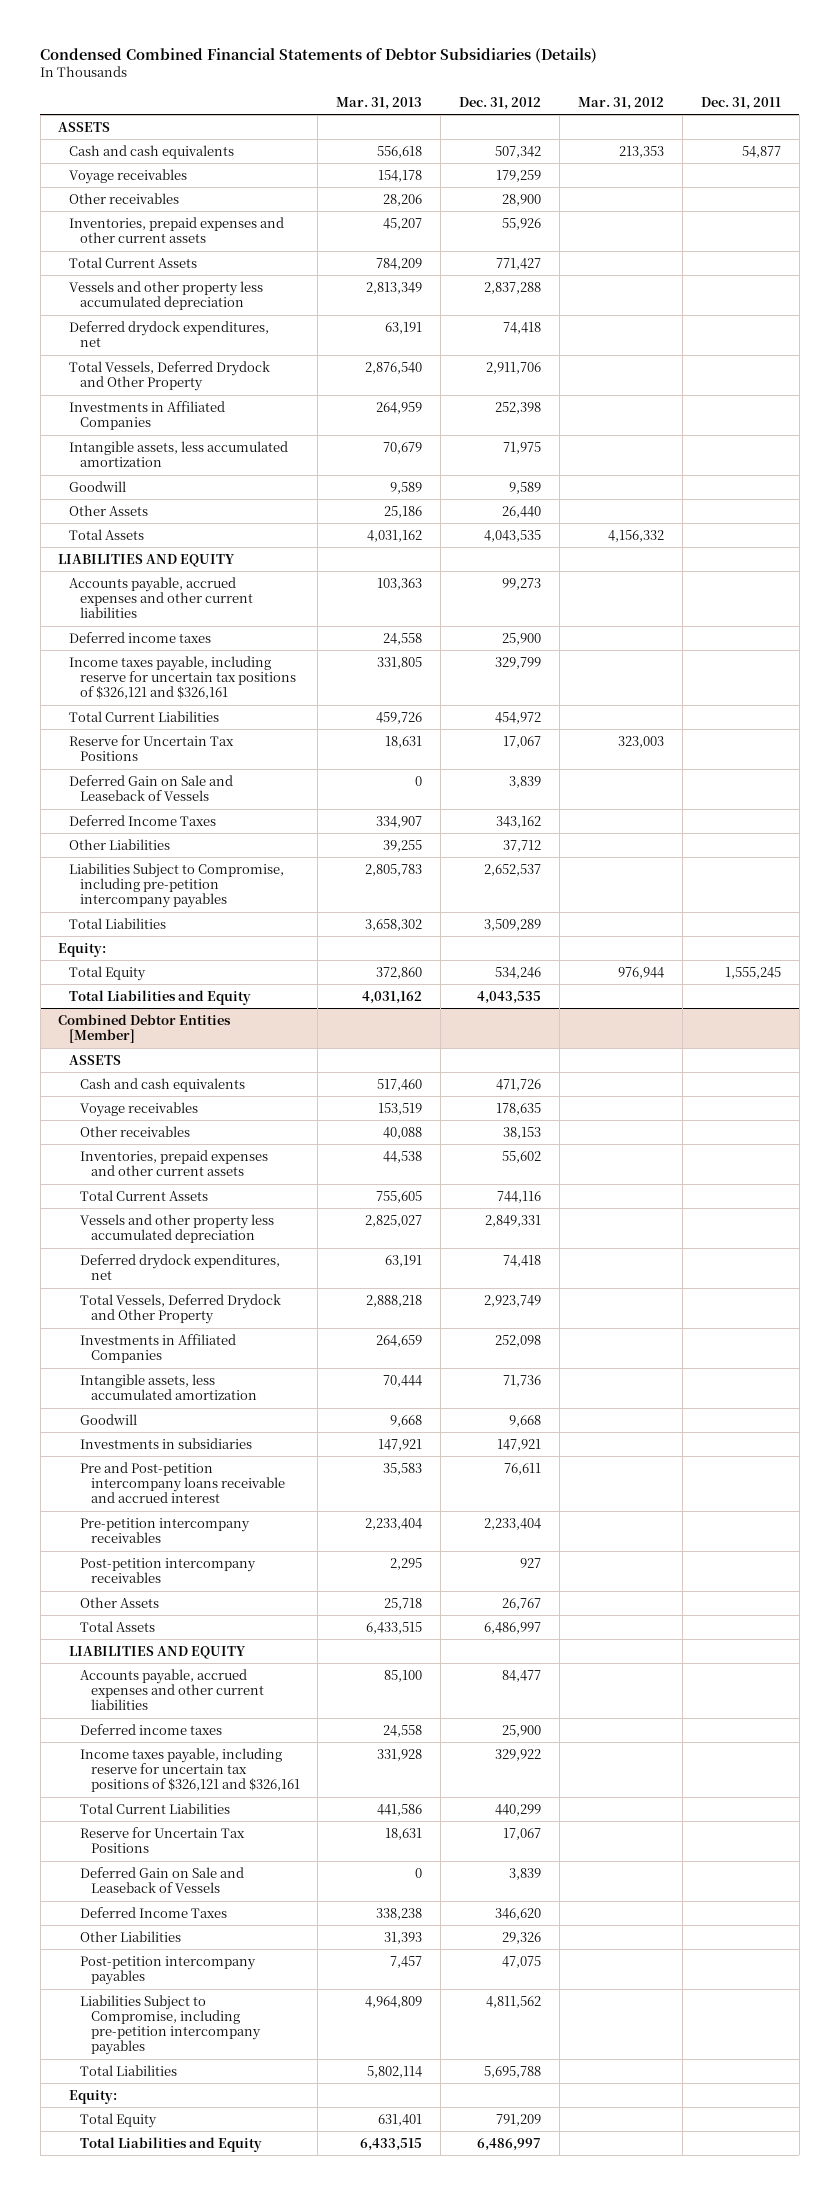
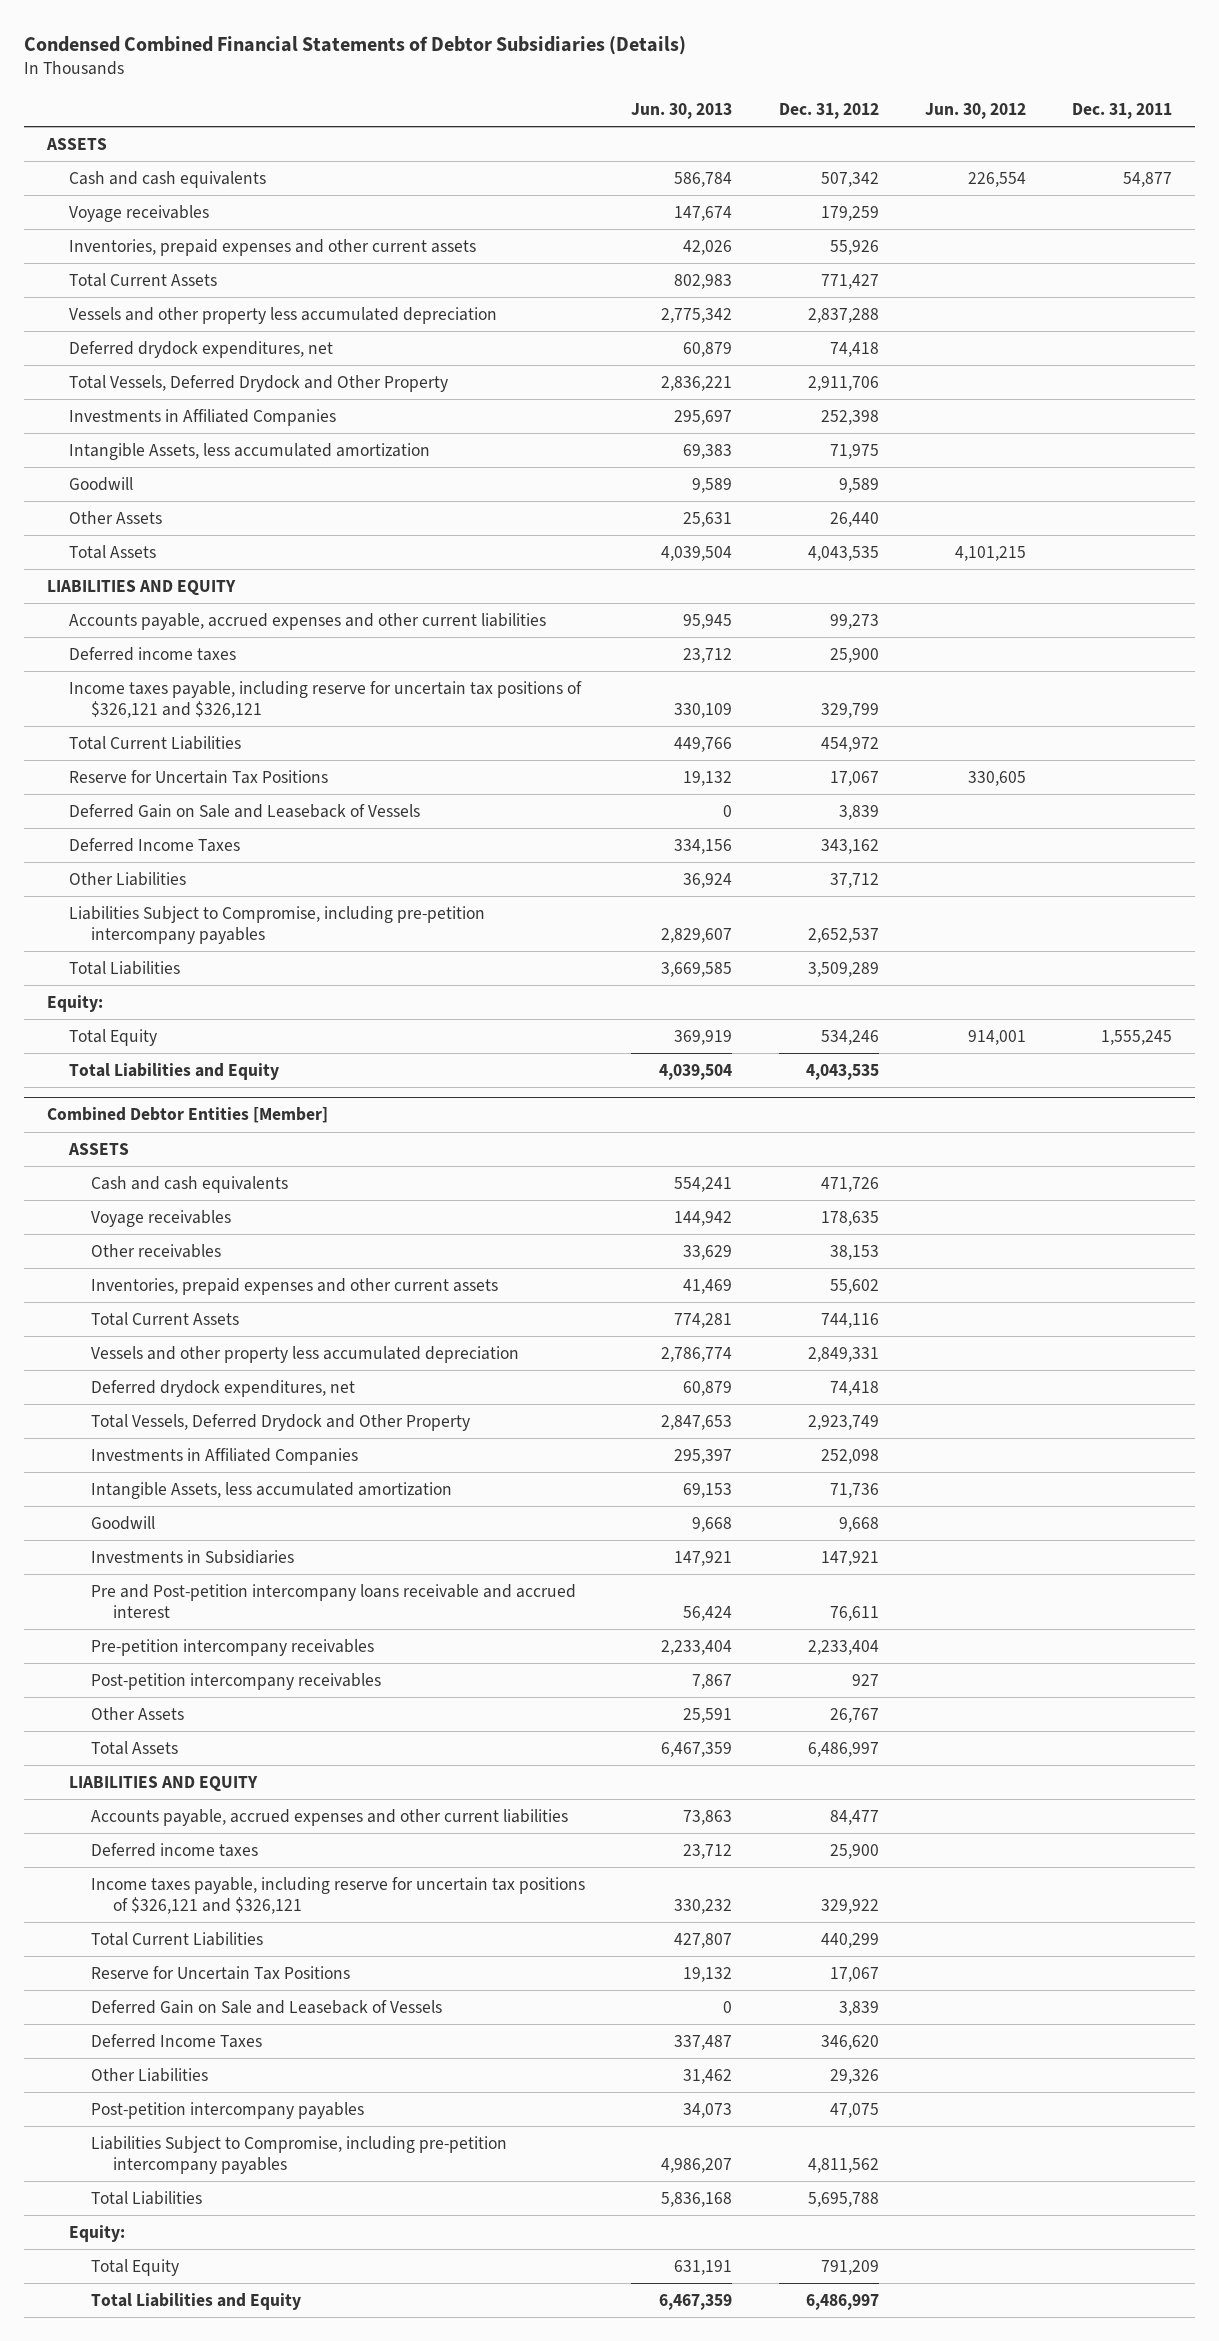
[336,96,423,110] Mar. 31, 2013 -> none
[577,96,664,110] Mar. 31, 2012 -> none
none -> [631,102,733,119] Jun. 30, 2013
none -> [924,102,1026,119] Jun. 30, 2012
[69,192,180,204] Other receivables -> none
[69,440,289,467] Intangible assets, less accumulated amortization -> [69,442,431,460] Intangible Assets, less accumulated amortization
[69,655,296,700] Income taxes payable, including reserve for uncertain tax positions of $326,121 and $326,161 -> [69,680,583,718] Income taxes payable, including reserve for uncertain tax positions of $326,121 and $326,121
[79,1373,257,1400] Intangible assets, less accumulated amortization -> [91,1481,453,1499] Intangible Assets, less accumulated amortization
[79,1437,252,1449] Investments in subsidiaries -> [91,1549,295,1564] Investments in Subsidiaries
[79,1747,300,1793] Income taxes payable, including reserve for uncertain tax positions of $326,121 and $326,161 -> [91,1876,586,1914] Income taxes payable, including reserve for uncertain tax positions of $326,121 and $326,121

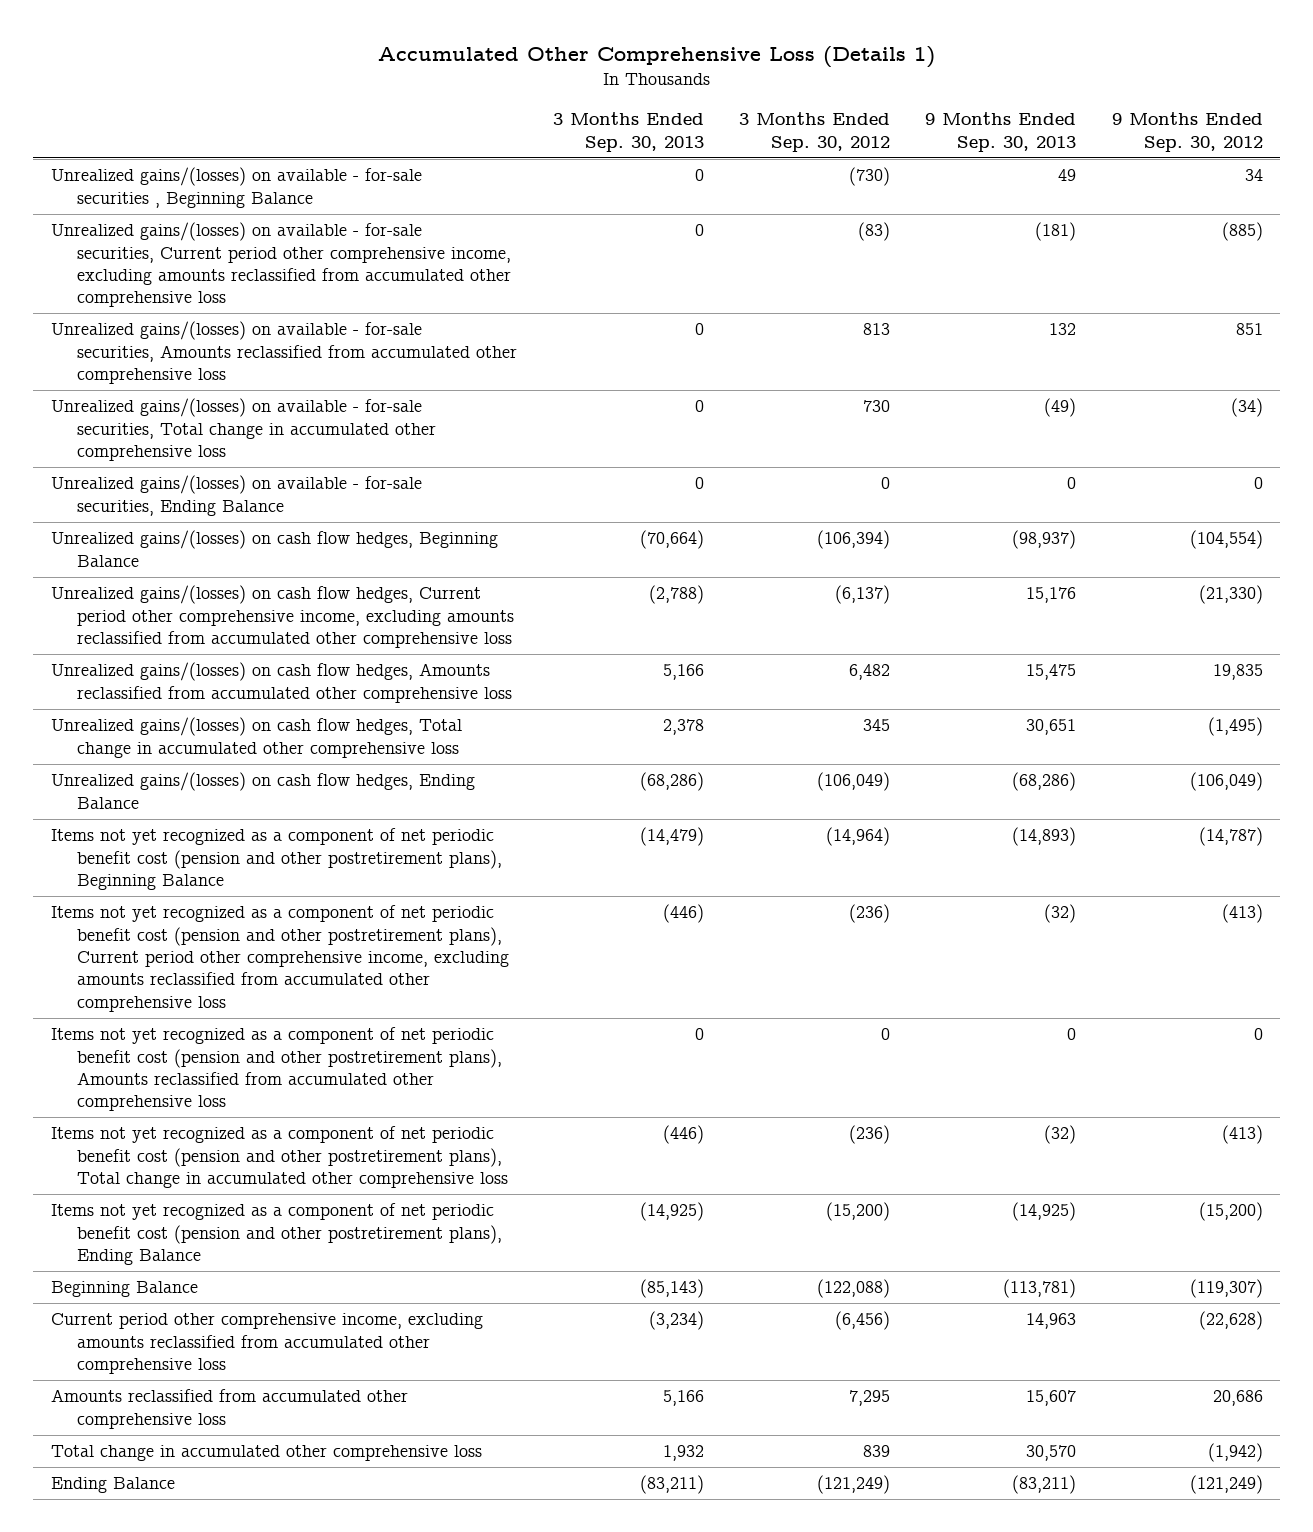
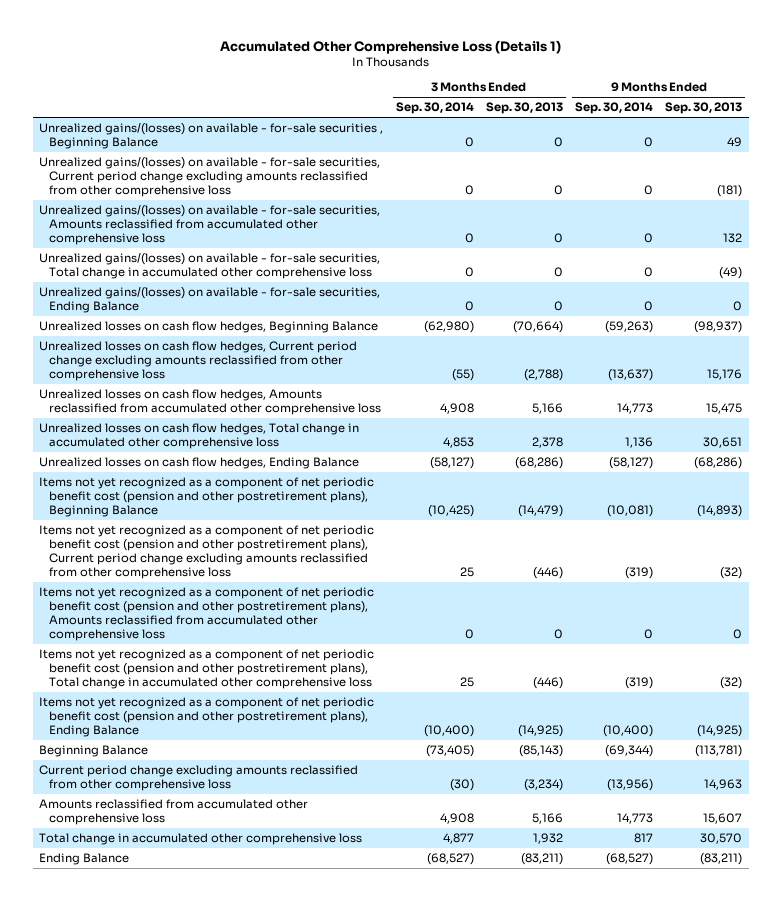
[738,112,890,152] 3 Months Ended Sep. 30, 2012 -> none
[1111,112,1263,152] 9 Months Ended Sep. 30, 2012 -> none
none -> [395,102,474,115] Sep. 30, 2014
none -> [575,102,654,115] Sep. 30, 2014
[50,222,512,308] Unrealized gains/(losses) on available - for-sale securities, Current period other comprehensive income, excluding amounts reclassified from accumulated other comprehensive loss -> [39,157,381,197] Unrealized gains/(losses) on available - for-sale securities, Current period change excluding amounts reclassified from other comprehensive loss
[50,530,498,567] Unrealized gains/(losses) on cash flow hedges, Beginning Balance -> [39,321,379,334] Unrealized losses on cash flow hedges, Beginning Balance
[50,585,515,649] Unrealized gains/(losses) on cash flow hedges, Current period other comprehensive income, excluding amounts reclassified from accumulated other comprehensive loss -> [39,341,358,381] Unrealized losses on cash flow hedges, Current period change excluding amounts reclassified from other comprehensive loss
[50,662,513,703] Unrealized gains/(losses) on cash flow hedges, Amounts reclassified from accumulated other comprehensive loss -> [39,389,382,416] Unrealized losses on cash flow hedges, Amounts reclassified from accumulated other comprehensive loss
[50,717,462,758] Unrealized gains/(losses) on cash flow hedges, Total change in accumulated other comprehensive loss -> [39,423,360,450] Unrealized losses on cash flow hedges, Total change in accumulated other comprehensive loss
[50,772,475,809] Unrealized gains/(losses) on cash flow hedges, Ending Balance -> [39,457,360,470] Unrealized losses on cash flow hedges, Ending Balance
[50,905,510,1012] Items not yet recognized as a component of net periodic benefit cost (pension and other postretirement plans), Current period other comprehensive income, excluding amounts reclassified from accumulated other comprehensive loss -> [39,525,375,579] Items not yet recognized as a component of net periodic benefit cost (pension and other postretirement plans), Current period change excluding amounts reclassified from other comprehensive loss
[50,1313,483,1375] Current period other comprehensive income, excluding amounts reclassified from accumulated other comprehensive loss -> [39,765,359,792] Current period change excluding amounts reclassified from other comprehensive loss

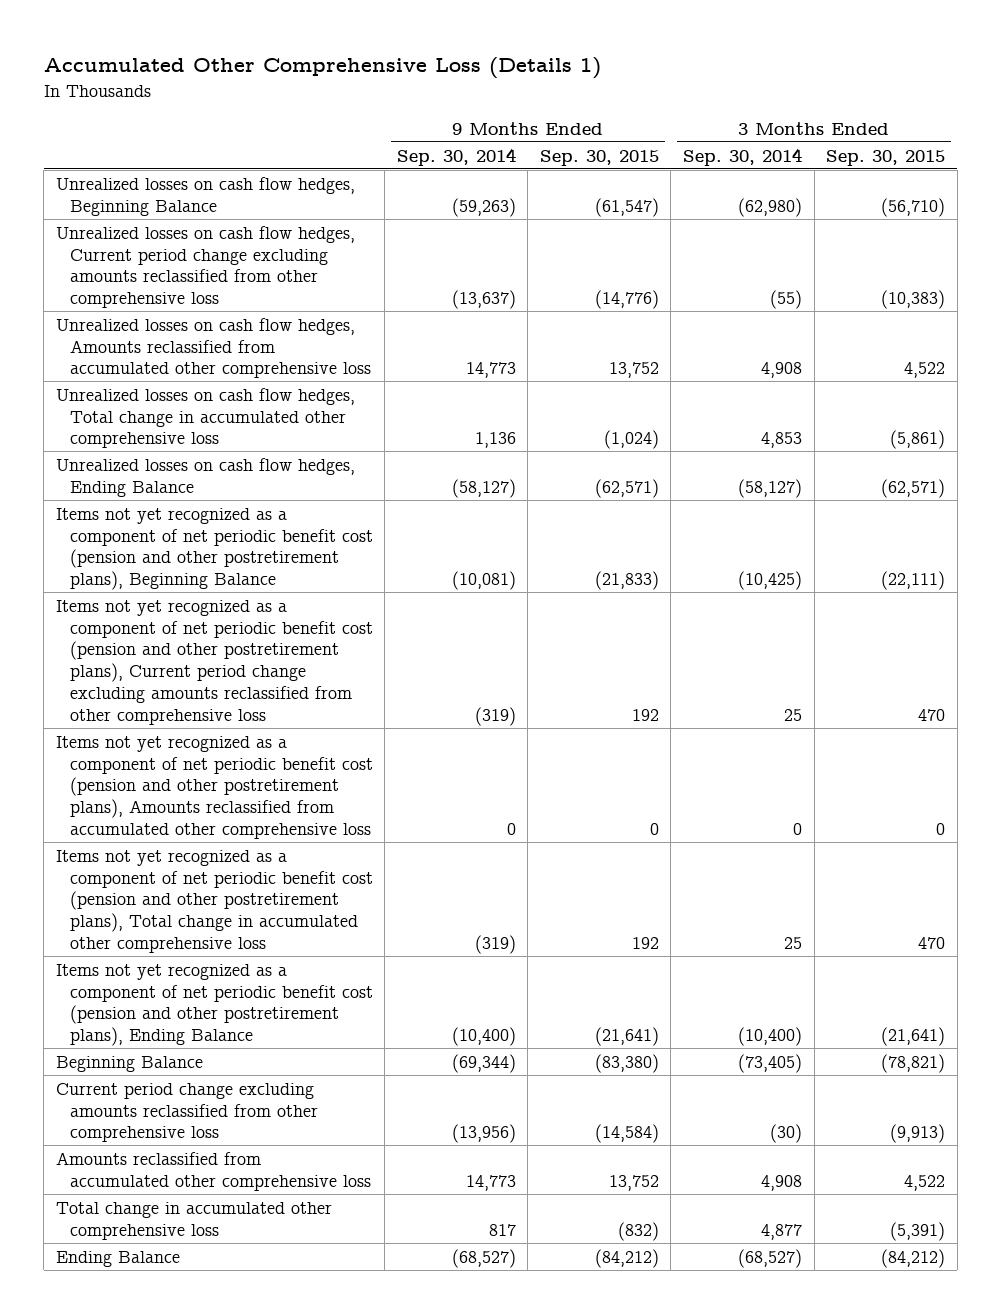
[485,102,563,115] Sep. 30, 2013 -> none
[665,102,743,115] Sep. 30, 2013 -> none
none -> [539,149,659,166] Sep. 30, 2015
none -> [826,149,946,166] Sep. 30, 2015
[39,123,384,150] Unrealized gains/(losses) on available - for-sale securities , Beginning Balance -> none
[39,157,381,197] Unrealized gains/(losses) on available - for-sale securities, Current period change excluding amounts reclassified from other comprehensive loss -> none
[39,205,381,245] Unrealized gains/(losses) on available - for-sale securities, Amounts reclassified from accumulated other comprehensive loss -> none
[39,253,381,280] Unrealized gains/(losses) on available - for-sale securities, Total change in accumulated other comprehensive loss -> none
[39,287,381,314] Unrealized gains/(losses) on available - for-sale securities, Ending Balance -> none

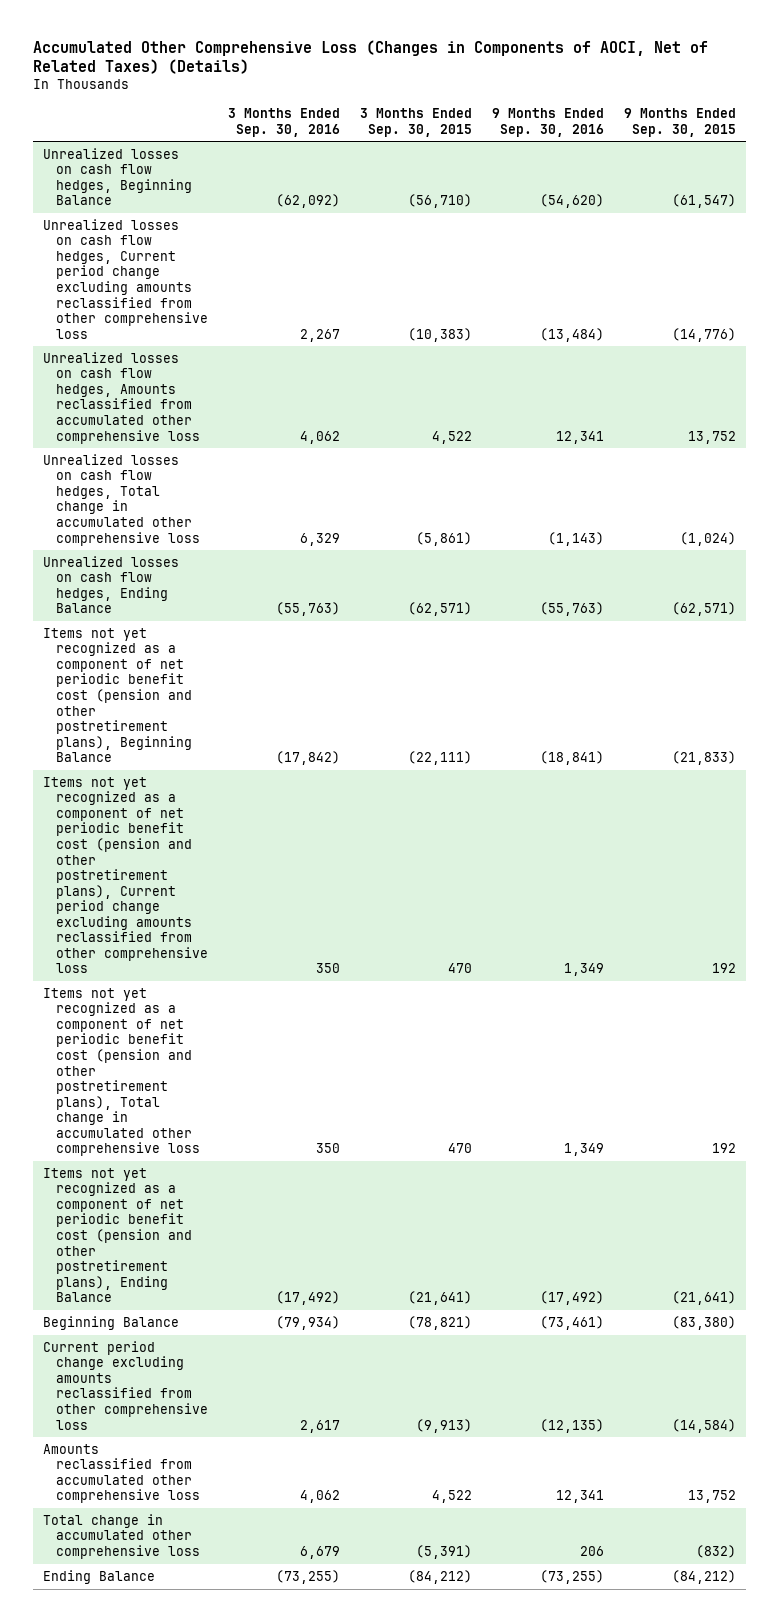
[43,56,601,79] Accumulated Other Comprehensive Loss (Details 1) -> [33,39,709,74] Accumulated Other Comprehensive Loss (Changes in Components of AOCI, Net of Related Taxes) (Details)
[396,147,516,166] Sep. 30, 2014 -> none
[682,147,802,166] Sep. 30, 2014 -> none
none -> [228,108,341,137] 3 Months Ended Sep. 30, 2016
none -> [491,108,604,137] 9 Months Ended Sep. 30, 2016
[55,735,373,839] Items not yet recognized as a component of net periodic benefit cost (pension and other postretirement plans), Amounts reclassified from accumulated other comprehensive loss -> none

